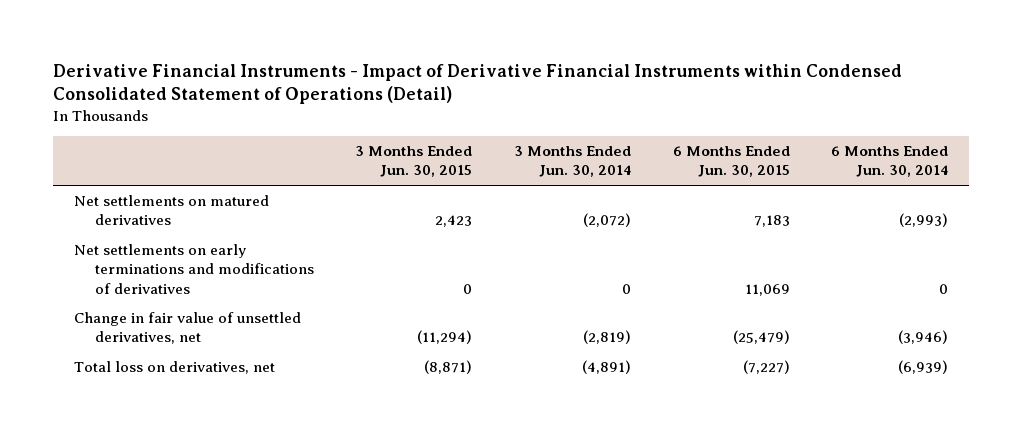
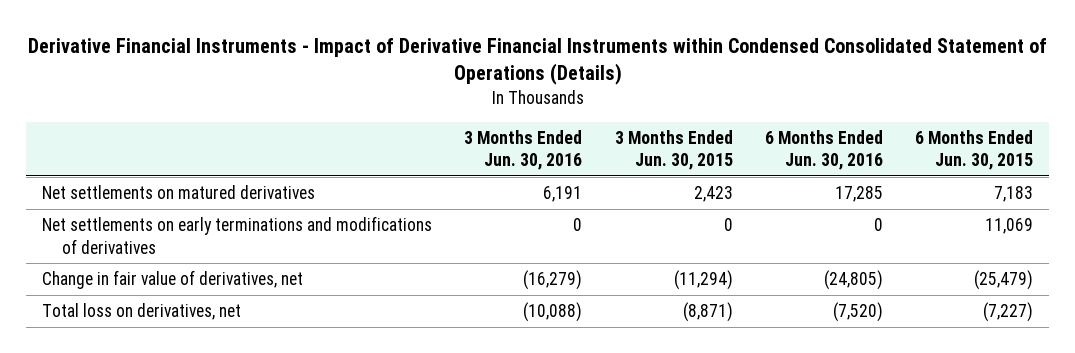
[52,63,902,105] Derivative Financial Instruments - Impact of Derivative Financial Instruments within Condensed Consolidated Statement of Operations (Detail) -> [27,37,1047,86] Derivative Financial Instruments - Impact of Derivative Financial Instruments within Condensed Consolidated Statement of Operations (Details)
[514,146,632,178] 3 Months Ended Jun. 30, 2014 -> none
[831,146,949,178] 6 Months Ended Jun. 30, 2014 -> none
none -> [464,129,583,171] 3 Months Ended Jun. 30, 2016
none -> [764,129,883,171] 6 Months Ended Jun. 30, 2016
[73,312,301,345] Change in fair value of unsettled derivatives, net -> [41,270,303,290] Change in fair value of derivatives, net

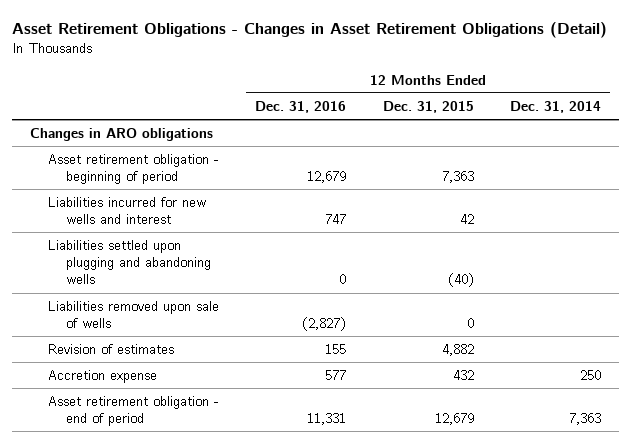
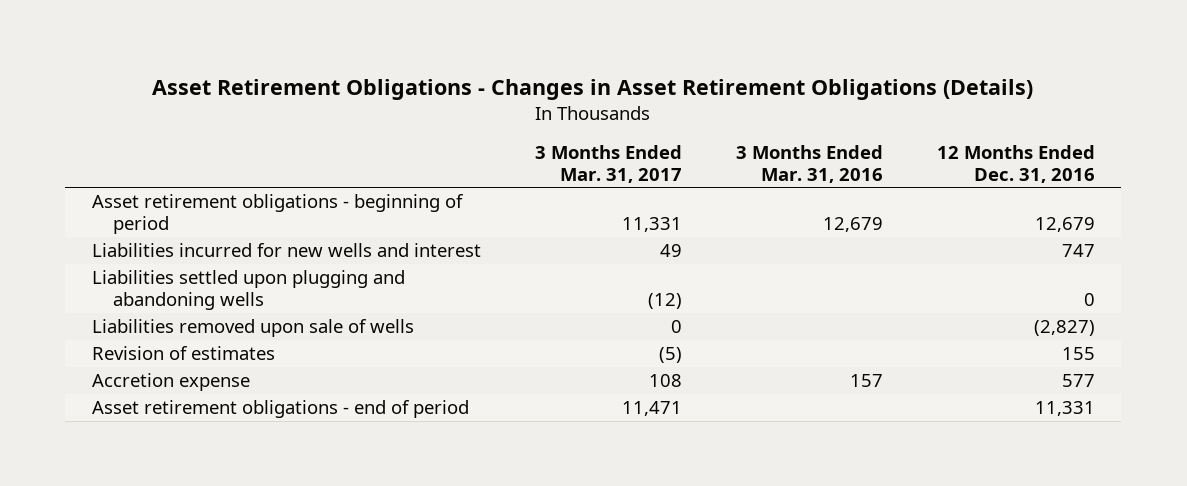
[11,21,607,38] Asset Retirement Obligations - Changes in Asset Retirement Obligations (Detail) -> [152,78,1034,100] Asset Retirement Obligations - Changes in Asset Retirement Obligations (Details)
[382,100,474,113] Dec. 31, 2015 -> none
[509,100,601,113] Dec. 31, 2014 -> none
none -> [535,144,683,183] 3 Months Ended Mar. 31, 2017
none -> [735,144,883,183] 3 Months Ended Mar. 31, 2016
[29,127,213,141] Changes in ARO obligations -> none
[47,153,219,185] Asset retirement obligation - beginning of period -> [92,194,465,235] Asset retirement obligations - beginning of period
[47,395,219,427] Asset retirement obligation - end of period -> [92,400,470,419] Asset retirement obligations - end of period

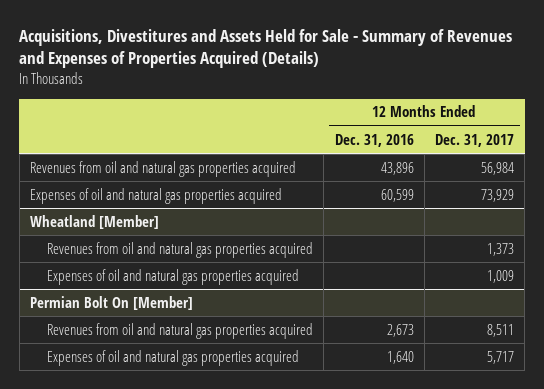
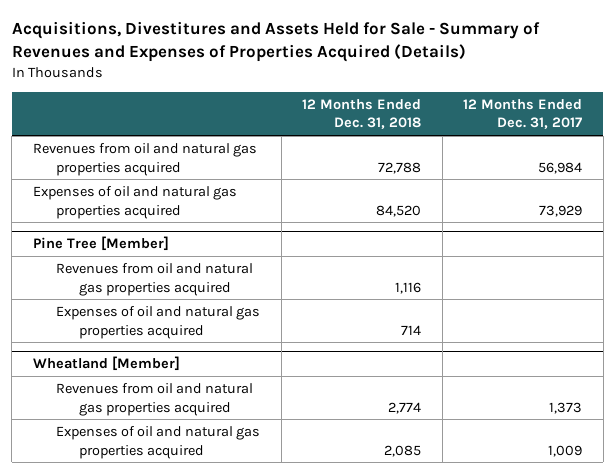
[334,133,414,147] Dec. 31, 2016 -> none
none -> [302,98,422,130] 12 Months Ended Dec. 31, 2018
none -> [32,236,169,252] Pine Tree [Member]
none -> [56,263,254,296] Revenues from oil and natural gas properties acquired
none -> [56,306,261,339] Expenses of oil and natural gas properties acquired
[29,295,193,310] Permian Bolt On [Member] -> none
[46,322,313,339] Revenues from oil and natural gas properties acquired -> none
[46,349,299,366] Expenses of oil and natural gas properties acquired -> none

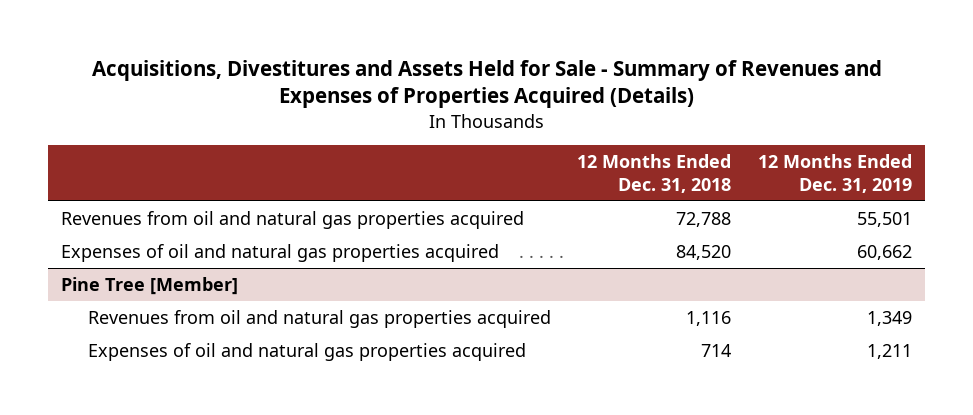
[463,98,583,130] 12 Months Ended Dec. 31, 2017 -> none
none -> [758,154,913,193] 12 Months Ended Dec. 31, 2019
[32,356,180,372] Wheatland [Member] -> none
[56,383,254,416] Revenues from oil and natural gas properties acquired -> none
[56,426,261,459] Expenses of oil and natural gas properties acquired -> none

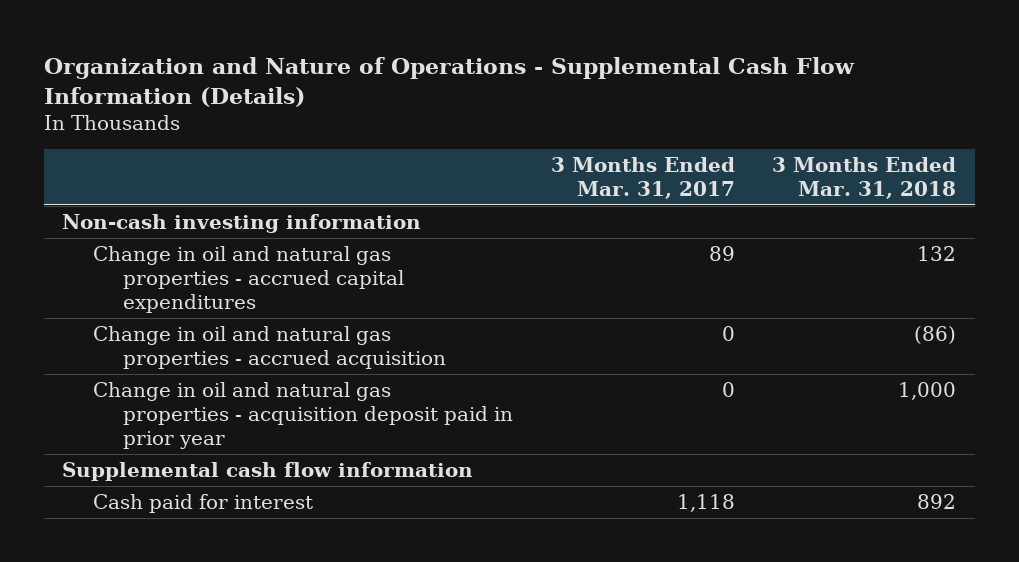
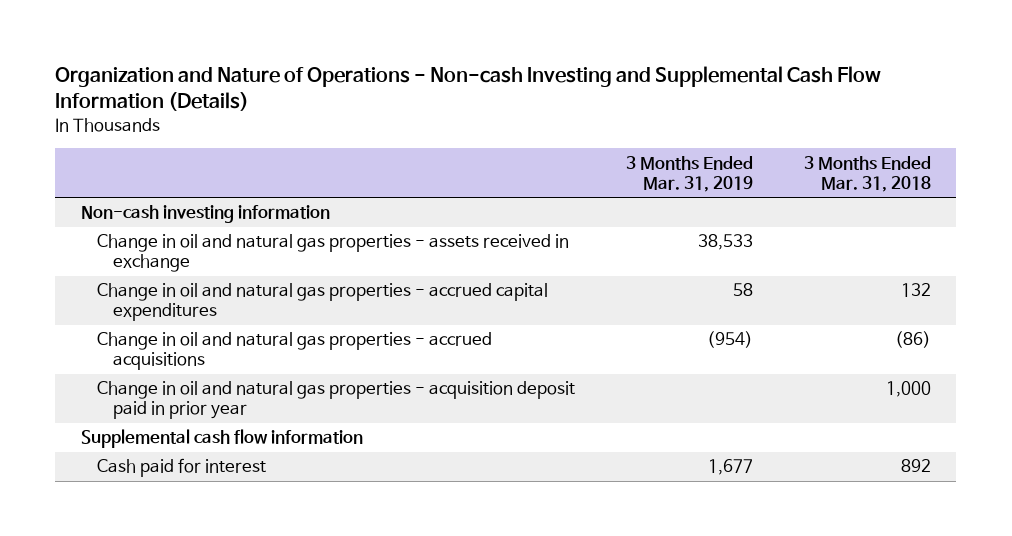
[43,56,855,107] Organization and Nature of Operations - Supplemental Cash Flow Information (Details) -> [55,65,882,112] Organization and Nature of Operations - Non-cash Investing and Supplemental Cash Flow Information (Details)
[550,156,735,199] 3 Months Ended Mar. 31, 2017 -> none
none -> [625,155,753,192] 3 Months Ended Mar. 31, 2019
none -> [96,234,569,273] Change in oil and natural gas properties - assets received in exchange
[92,325,447,369] Change in oil and natural gas properties - accrued acquisition -> [96,332,492,371] Change in oil and natural gas properties - accrued acquisitions

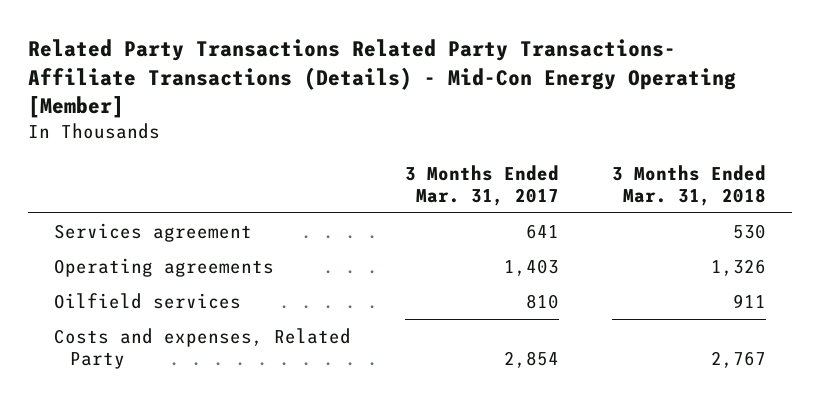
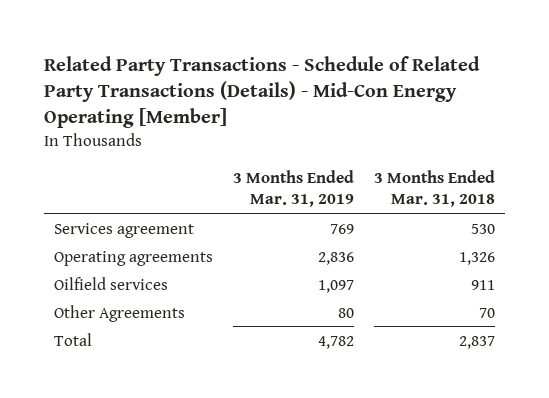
[27,39,736,118] Related Party Transactions Related Party Transactions- Affiliate Transactions (Details) - Mid-Con Energy Operating [Member] -> [44,55,481,129] Related Party Transactions - Schedule of Related Party Transactions (Details) - Mid-Con Energy Operating [Member]
[404,164,559,206] 3 Months Ended Mar. 31, 2017 -> none
none -> [232,169,354,208] 3 Months Ended Mar. 31, 2019
[54,327,352,369] Costs and expenses, Related Party -> none
none -> [54,304,186,322] Other Agreements
none -> [54,332,93,346] Total

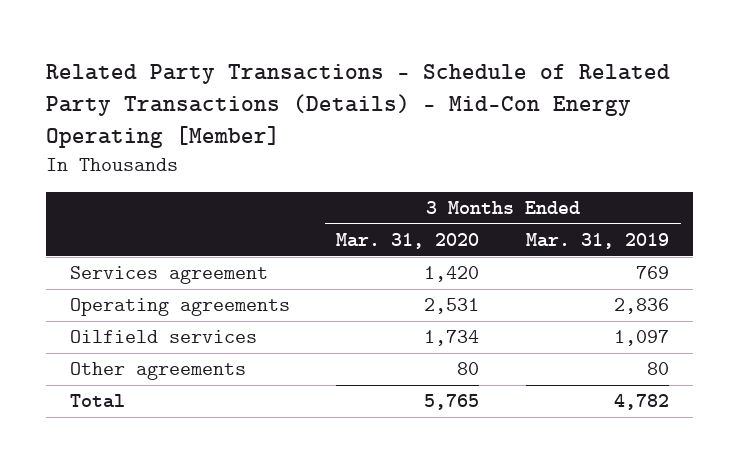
[373,169,495,208] 3 Months Ended Mar. 31, 2018 -> none
none -> [336,233,480,250] Mar. 31, 2020
[54,304,186,322] Other Agreements -> [69,362,246,381] Other agreements

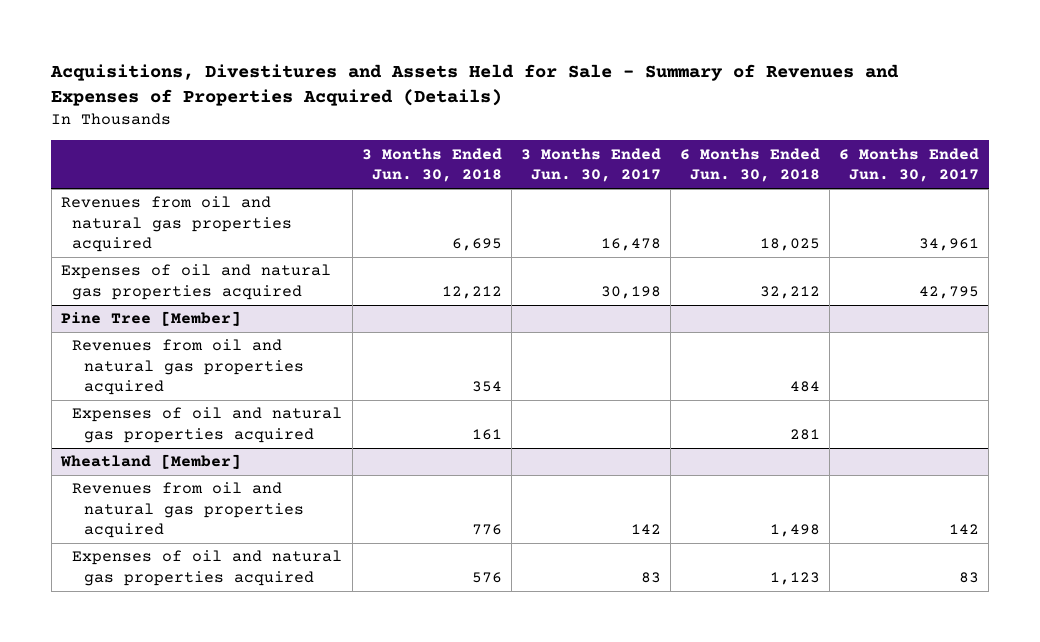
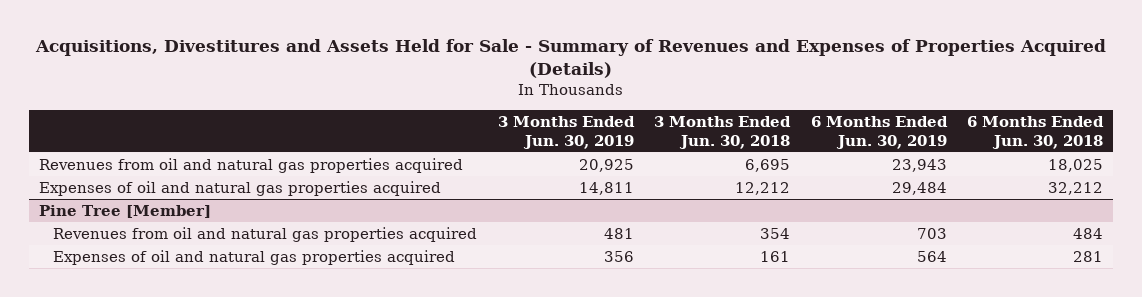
[520,147,661,183] 3 Months Ended Jun. 30, 2017 -> none
[838,147,979,183] 6 Months Ended Jun. 30, 2017 -> none
none -> [497,115,635,149] 3 Months Ended Jun. 30, 2019
none -> [810,115,948,149] 6 Months Ended Jun. 30, 2019
[59,454,241,470] Wheatland [Member] -> none
[72,482,305,539] Revenues from oil and natural gas properties acquired -> none
[72,550,343,586] Expenses of oil and natural gas properties acquired -> none

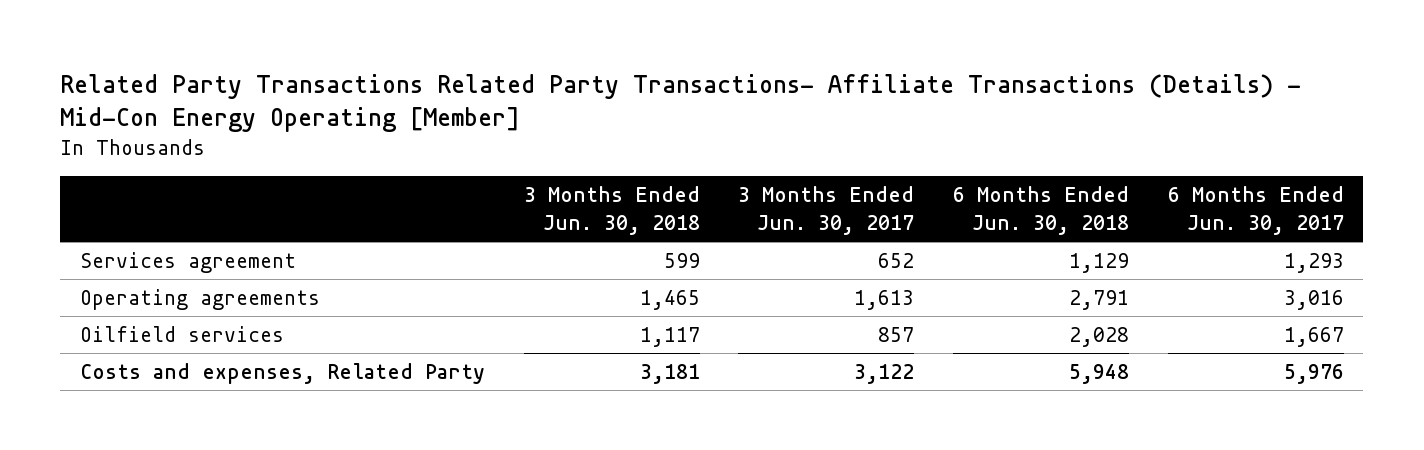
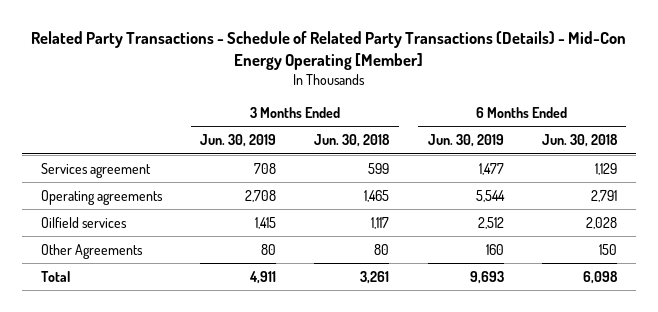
[60,74,1302,133] Related Party Transactions Related Party Transactions- Affiliate Transactions (Details) - Mid-Con Energy Operating [Member] -> [30,30,626,70] Related Party Transactions - Schedule of Related Party Transactions (Details) - Mid-Con Energy Operating [Member]
[738,186,915,235] 3 Months Ended Jun. 30, 2017 -> none
[1167,186,1344,235] 6 Months Ended Jun. 30, 2017 -> none
none -> [200,134,277,148] Jun. 30, 2019
none -> [427,134,504,148] Jun. 30, 2019
[79,363,485,385] Costs and expenses, Related Party -> none
none -> [40,243,143,259] Other Agreements
none -> [40,270,70,282] Total

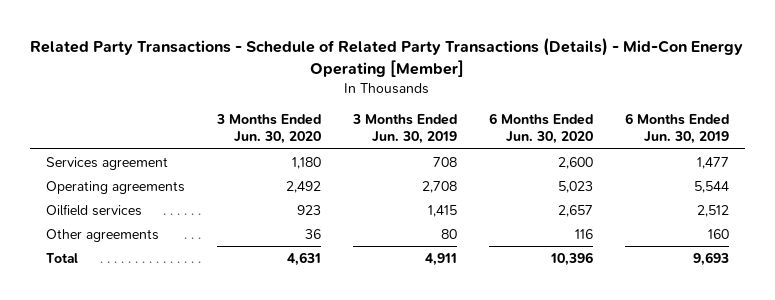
[314,134,391,148] Jun. 30, 2018 -> none
[541,134,618,148] Jun. 30, 2018 -> none
none -> [215,113,321,145] 3 Months Ended Jun. 30, 2020
none -> [488,112,593,145] 6 Months Ended Jun. 30, 2020
[40,243,143,259] Other Agreements -> [45,228,159,242] Other agreements

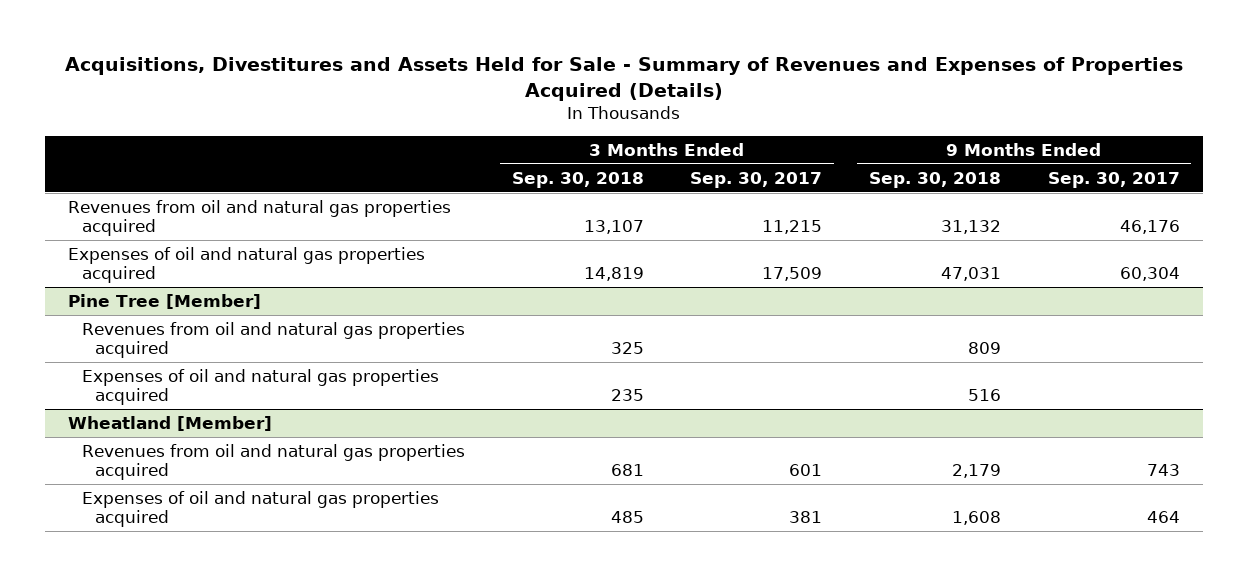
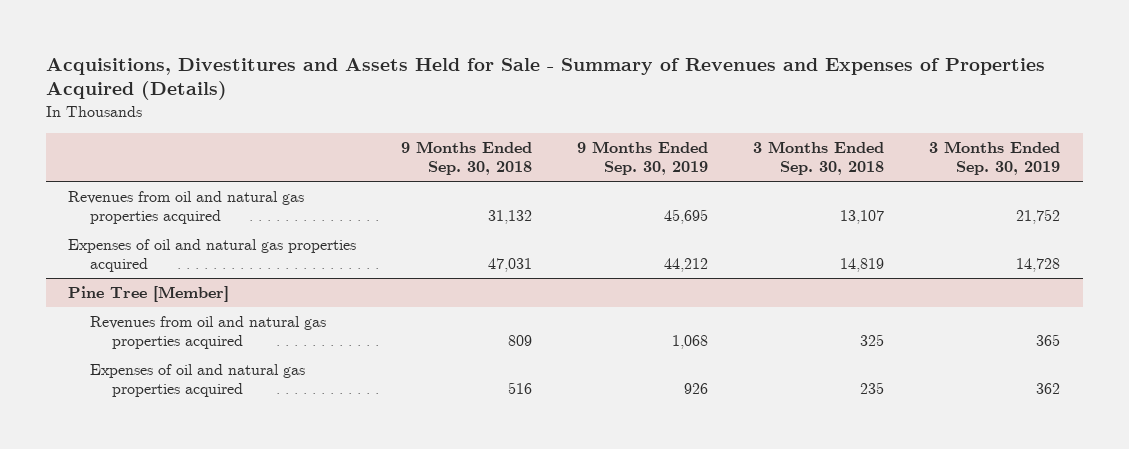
[690,171,823,188] Sep. 30, 2017 -> none
[1047,171,1180,188] Sep. 30, 2017 -> none
none -> [577,141,709,176] 9 Months Ended Sep. 30, 2019
none -> [929,141,1061,176] 3 Months Ended Sep. 30, 2019
[68,416,273,432] Wheatland [Member] -> none
[81,444,465,481] Revenues from oil and natural gas properties acquired -> none
[81,491,439,528] Expenses of oil and natural gas properties acquired -> none

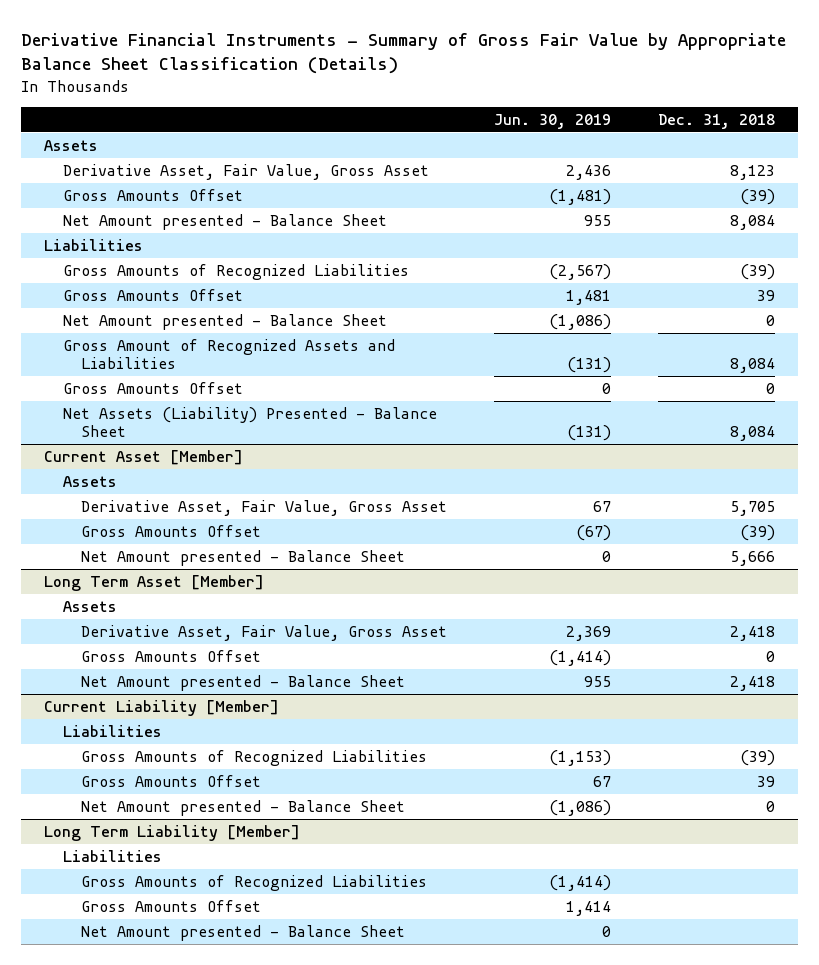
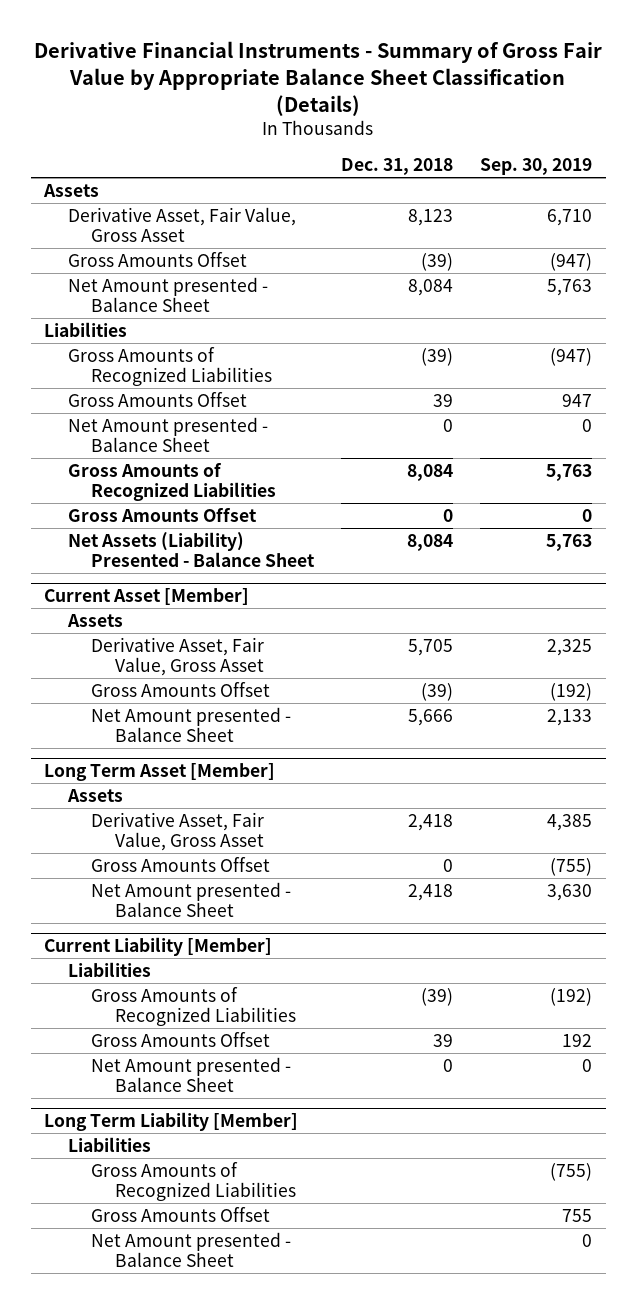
[494,114,612,130] Jun. 30, 2019 -> none
none -> [480,158,593,176] Sep. 30, 2019
[62,338,395,370] Gross Amount of Recognized Assets and Liabilities -> [67,461,277,501] Gross Amounts of Recognized Liabilities

